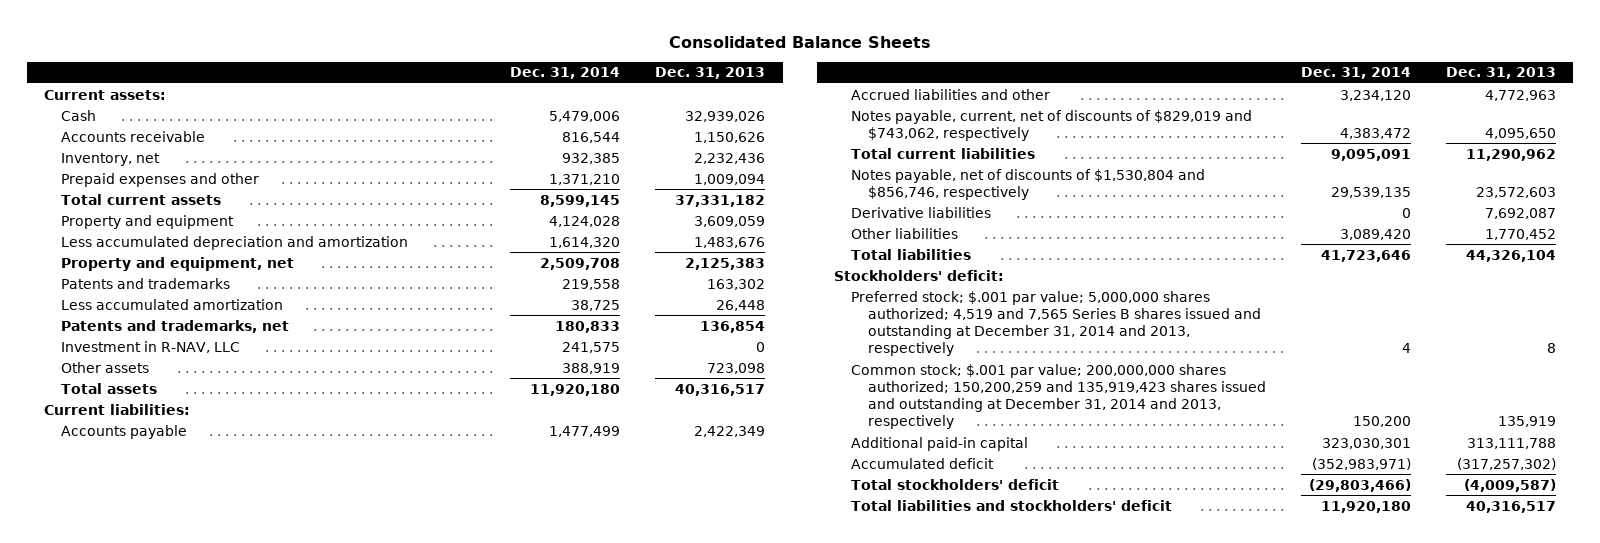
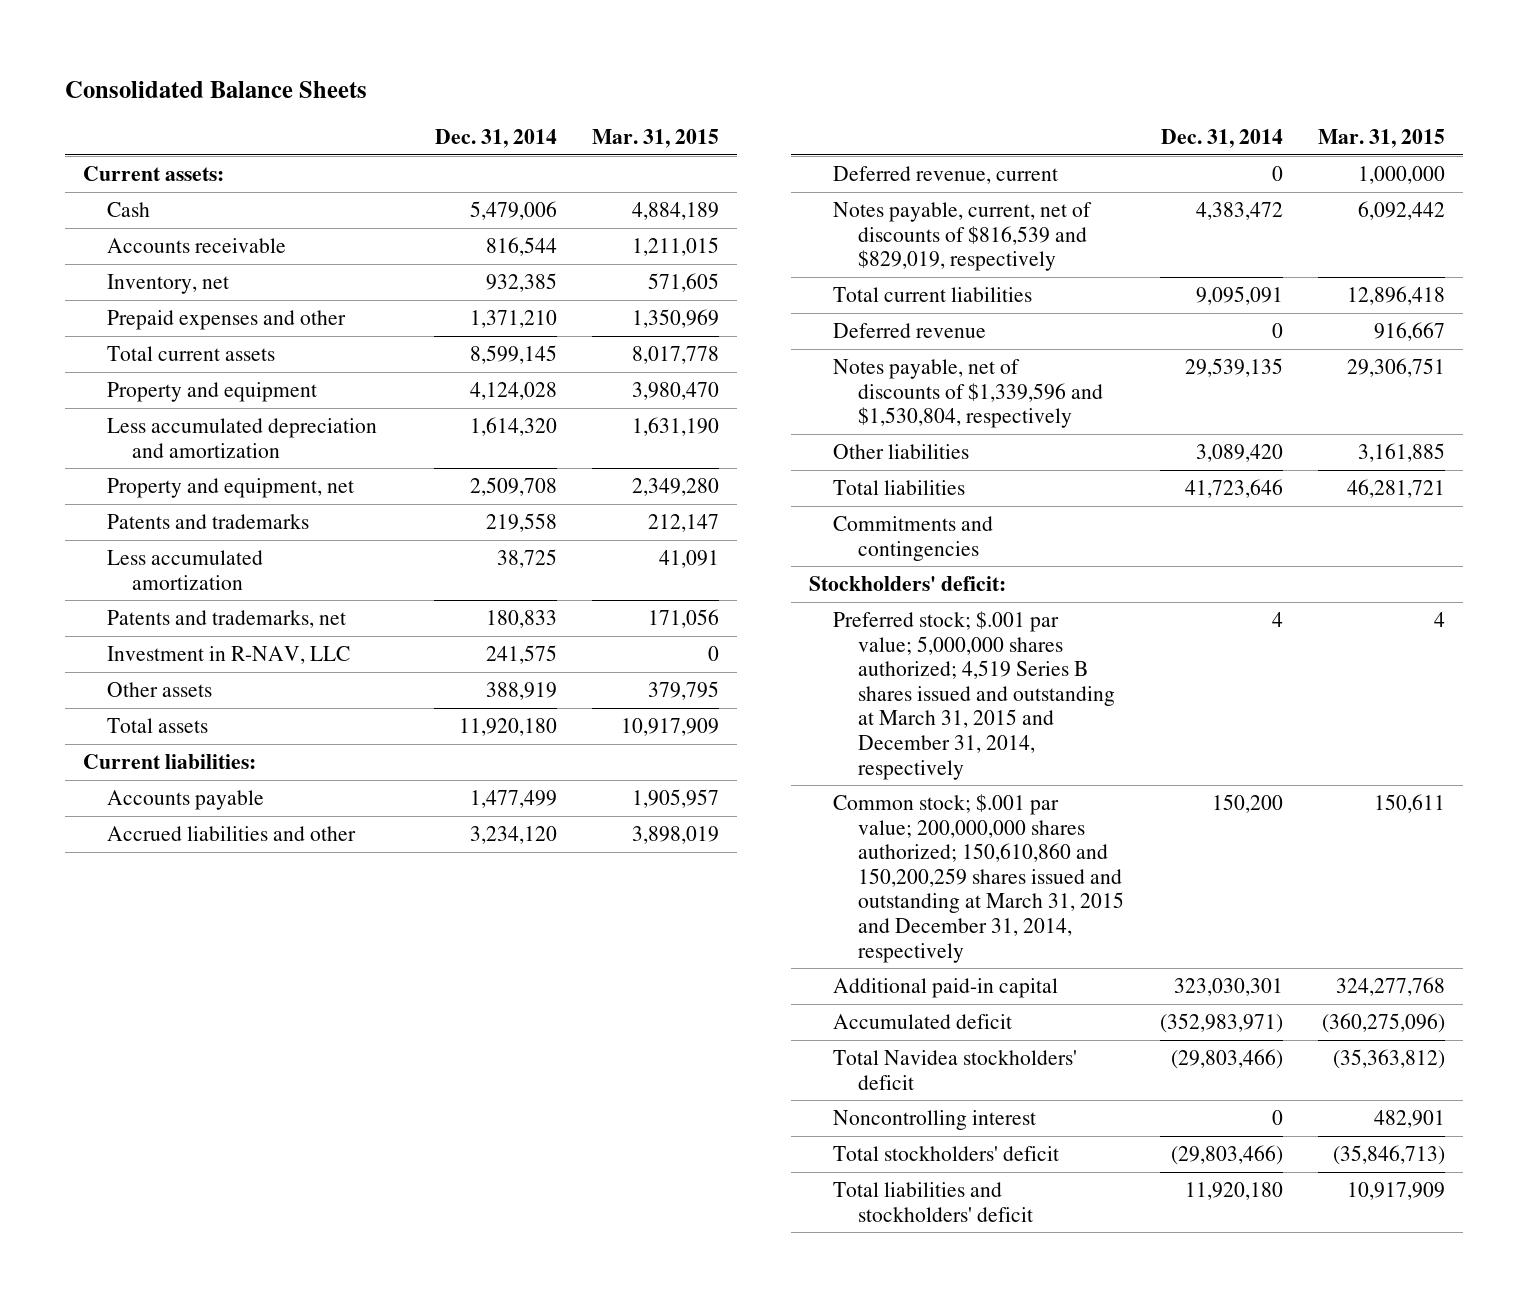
[655,67,766,80] Dec. 31, 2013 -> none
none -> [592,129,720,149] Mar. 31, 2015
none -> [833,165,1059,184] Deferred revenue, current
[851,109,1253,141] Notes payable, current, net of discounts of $829,019 and $743,062, respectively -> [833,201,1093,272] Notes payable, current, net of discounts of $816,539 and $829,019, respectively
[851,206,992,218] Derivative liabilities -> none
none -> [833,322,987,338] Deferred revenue
[851,168,1206,200] Notes payable, net of discounts of $1,530,804 and $856,746, respectively -> [833,358,1103,429] Notes payable, net of discounts of $1,339,596 and $1,530,804, respectively
none -> [833,515,994,561] Commitments and contingencies
[851,290,1262,357] Preferred stock; $.001 par value; 5,000,000 shares authorized; 4,519 and 7,565 Series B shares issued and outstanding at December 31, 2014 and 2013, respectively -> [833,610,1115,780] Preferred stock; $.001 par value; 5,000,000 shares authorized; 4,519 Series B shares issued and outstanding at March 31, 2015 and December 31, 2014, respectively
[851,363,1267,430] Common stock; $.001 par value; 200,000,000 shares authorized; 150,200,259 and 135,919,423 shares issued and outstanding at December 31, 2014 and 2013, respectively -> [833,793,1124,963] Common stock; $.001 par value; 200,000,000 shares authorized; 150,610,860 and 150,200,259 shares issued and outstanding at March 31, 2015 and December 31, 2014, respectively
none -> [833,1049,1078,1090] Total Navidea stockholders' deficit
none -> [833,1109,1037,1130] Noncontrolling interest

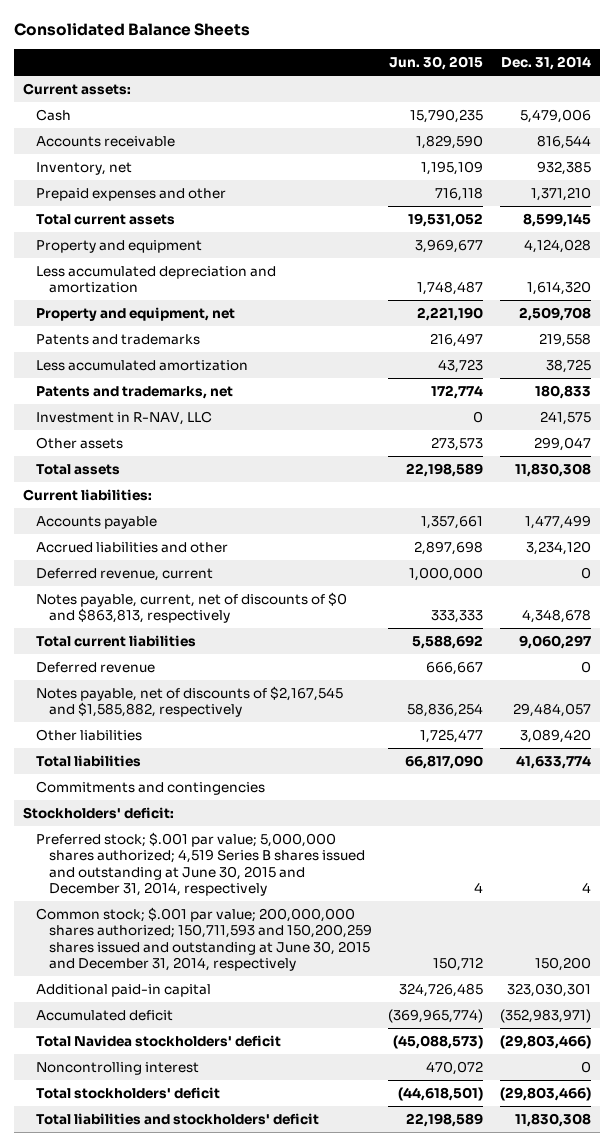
[592,129,720,149] Mar. 31, 2015 -> none
none -> [389,56,484,71] Jun. 30, 2015
[485,681,557,700] 388,919 -> [534,436,592,451] 299,047
[458,717,557,736] 11,920,180 -> [515,462,592,477] 11,830,308
[833,201,1093,272] Notes payable, current, net of discounts of $816,539 and $829,019, respectively -> [35,591,347,624] Notes payable, current, net of discounts of $0 and $863,813, respectively
[1195,201,1283,220] 4,383,472 -> [522,609,592,624] 4,348,678
[1195,285,1283,305] 9,095,091 -> [519,634,592,649] 9,060,297
[833,358,1103,429] Notes payable, net of discounts of $1,339,596 and $1,530,804, respectively -> [35,685,343,718] Notes payable, net of discounts of $2,167,545 and $1,585,882, respectively
[1184,357,1283,377] 29,539,135 -> [513,703,592,718] 29,484,057
[1184,478,1283,498] 41,723,646 -> [516,754,592,769] 41,633,774
[833,610,1115,780] Preferred stock; $.001 par value; 5,000,000 shares authorized; 4,519 Series B shares issued and outstanding at March 31, 2015 and December 31, 2014, respectively -> [35,831,365,897] Preferred stock; $.001 par value; 5,000,000 shares authorized; 4,519 Series B shares issued and outstanding at June 30, 2015 and December 31, 2014, respectively
[833,793,1124,963] Common stock; $.001 par value; 200,000,000 shares authorized; 150,610,860 and 150,200,259 shares issued and outstanding at March 31, 2015 and December 31, 2014, respectively -> [35,906,372,972] Common stock; $.001 par value; 200,000,000 shares authorized; 150,711,593 and 150,200,259 shares issued and outstanding at June 30, 2015 and December 31, 2014, respectively
[1184,1181,1283,1200] 11,920,180 -> [515,1112,592,1127] 11,830,308

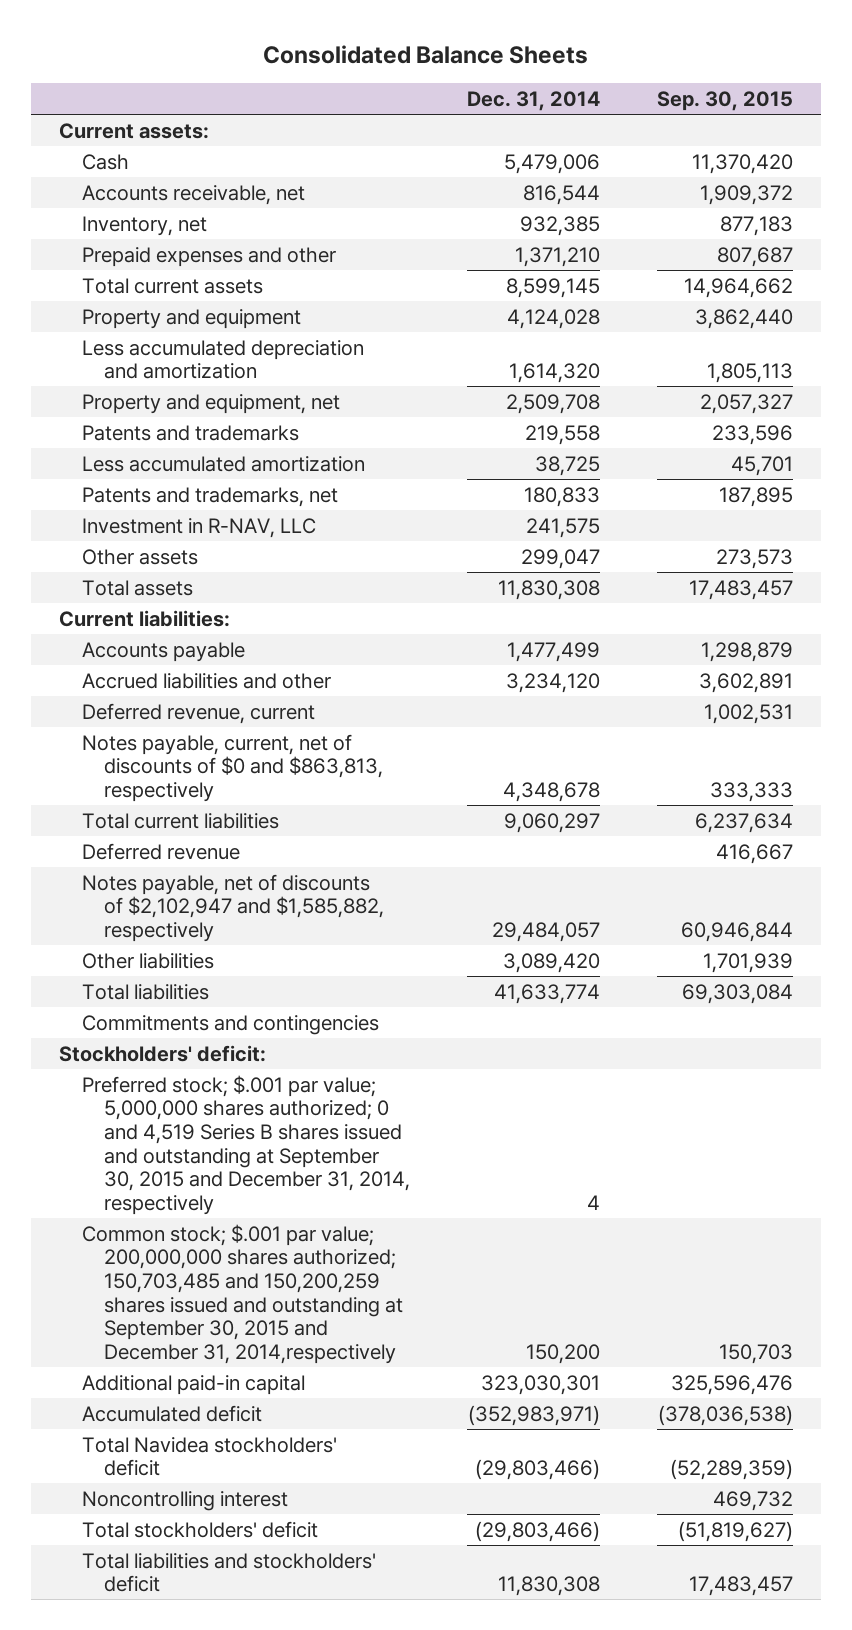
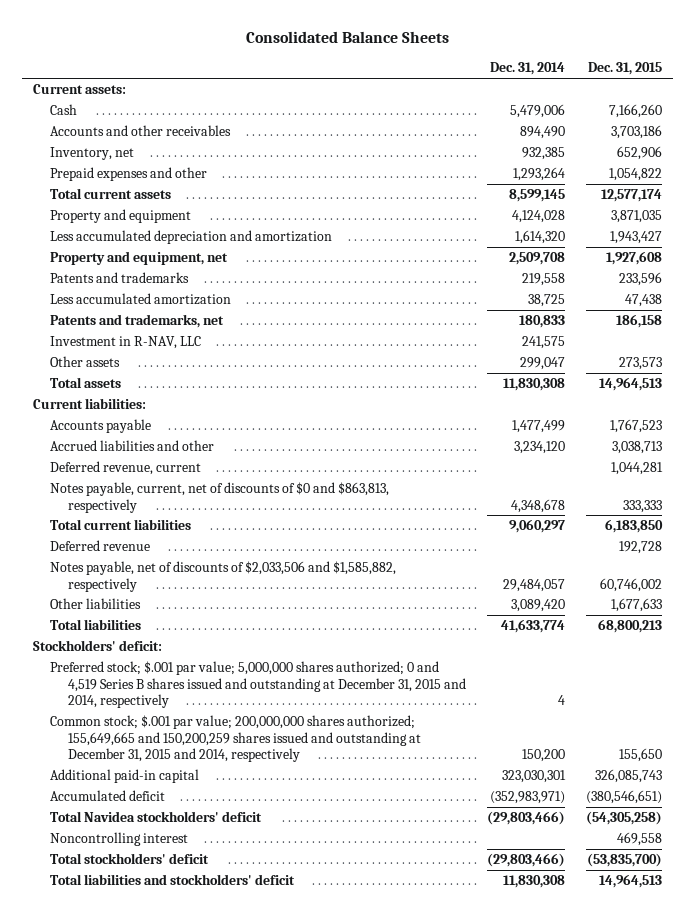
[656,91,793,112] Sep. 30, 2015 -> none
none -> [588,62,663,76] Dec. 31, 2015
[81,184,305,205] Accounts receivable, net -> none
none -> [50,125,232,137] Accounts and other receivables
[514,246,600,267] 1,371,210 -> [513,167,566,182] 1,293,264
[81,873,384,942] Notes payable, net of discounts of $2,102,947 and $1,585,882, respectively -> [50,561,397,592] Notes payable, net of discounts of $2,033,506 and $1,585,882, respectively
[81,1014,379,1035] Commitments and contingencies -> none
[81,1074,410,1216] Preferred stock; $.001 par value; 5,000,000 shares authorized; 0 and 4,519 Series B shares issued and outstanding at September 30, 2015 and December 31, 2014, respectively -> [50,661,467,708] Preferred stock; $.001 par value; 5,000,000 shares authorized; 0 and 4,519 Series B shares issued and outstanding at December 31, 2015 and 2014, respectively
[81,1223,403,1365] Common stock; $.001 par value; 200,000,000 shares authorized; 150,703,485 and 150,200,259 shares issued and outstanding at September 30, 2015 and December 31, 2014,respectively -> [50,715,422,762] Common stock; $.001 par value; 200,000,000 shares authorized; 155,649,665 and 150,200,259 shares issued and outstanding at December 31, 2015 and 2014, respectively

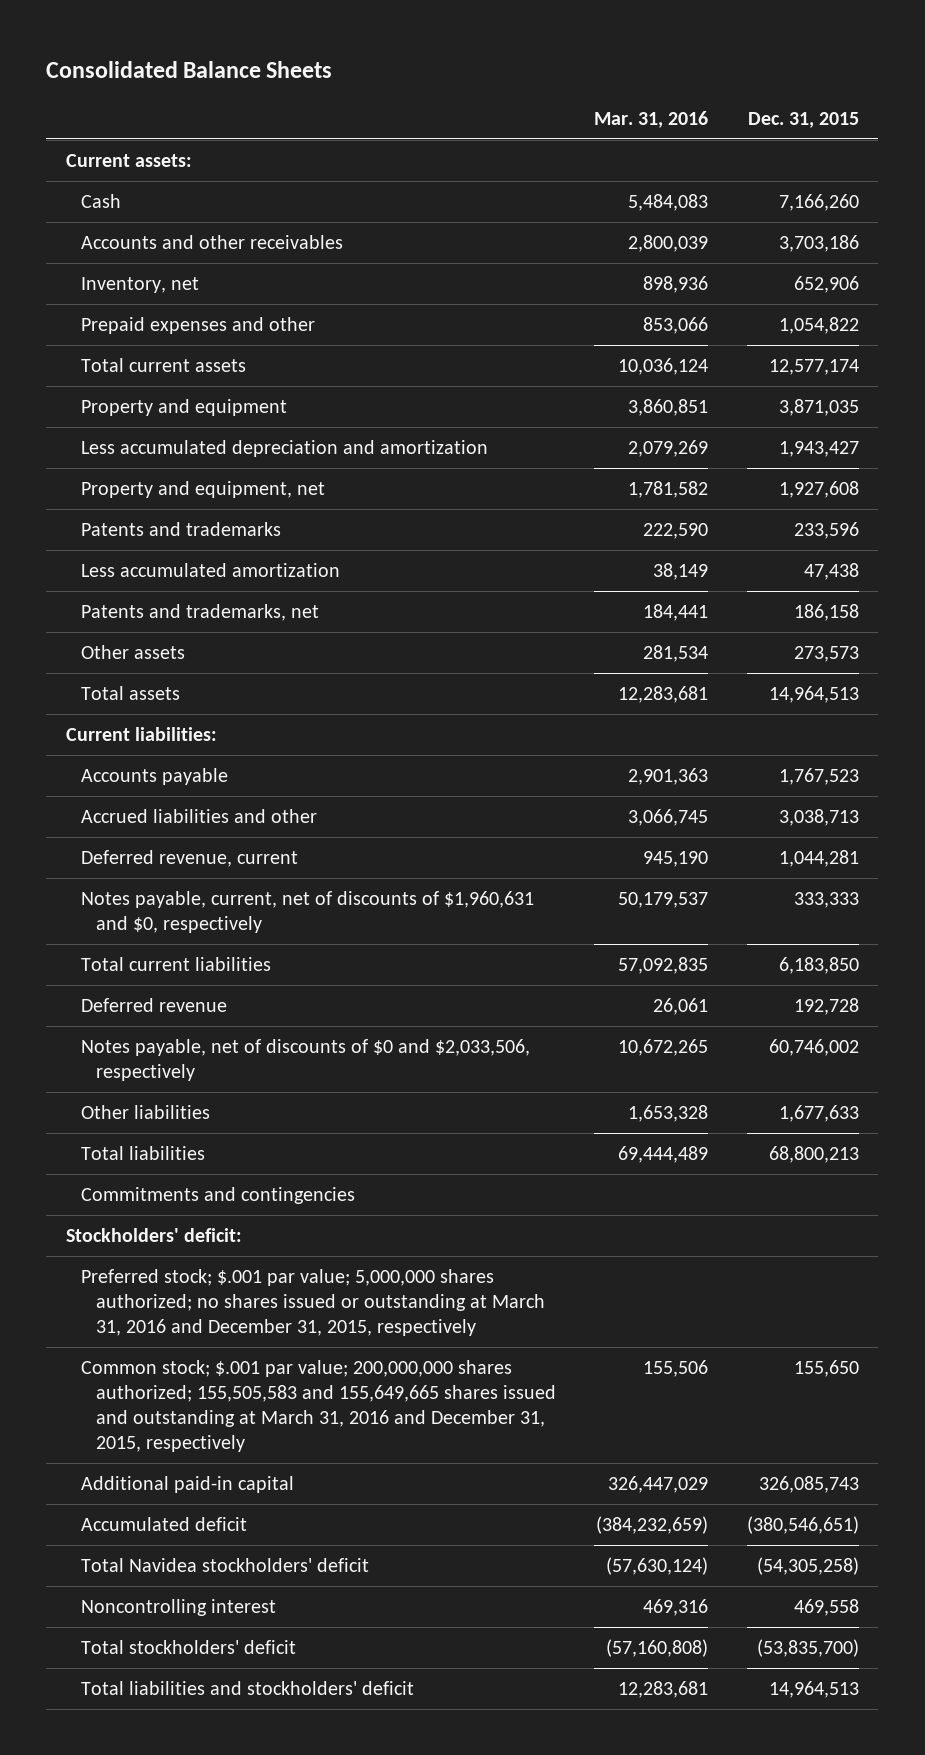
[490,62,566,76] Dec. 31, 2014 -> none
none -> [594,111,709,129] Mar. 31, 2016
[50,336,202,350] Investment in R-NAV, LLC -> none
[50,482,390,513] Notes payable, current, net of discounts of $0 and $863,813, respectively -> [80,890,534,933] Notes payable, current, net of discounts of $1,960,631 and $0, respectively
[50,561,397,592] Notes payable, net of discounts of $2,033,506 and $1,585,882, respectively -> [80,1038,530,1081] Notes payable, net of discounts of $0 and $2,033,506, respectively
none -> [80,1186,355,1204] Commitments and contingencies
[50,661,467,708] Preferred stock; $.001 par value; 5,000,000 shares authorized; 0 and 4,519 Series B shares issued and outstanding at December 31, 2015 and 2014, respectively -> [80,1268,545,1336] Preferred stock; $.001 par value; 5,000,000 shares authorized; no shares issued or outstanding at March 31, 2016 and December 31, 2015, respectively
[50,715,422,762] Common stock; $.001 par value; 200,000,000 shares authorized; 155,649,665 and 150,200,259 shares issued and outstanding at December 31, 2015 and 2014, respectively -> [80,1359,556,1452] Common stock; $.001 par value; 200,000,000 shares authorized; 155,505,583 and 155,649,665 shares issued and outstanding at March 31, 2016 and December 31, 2015, respectively

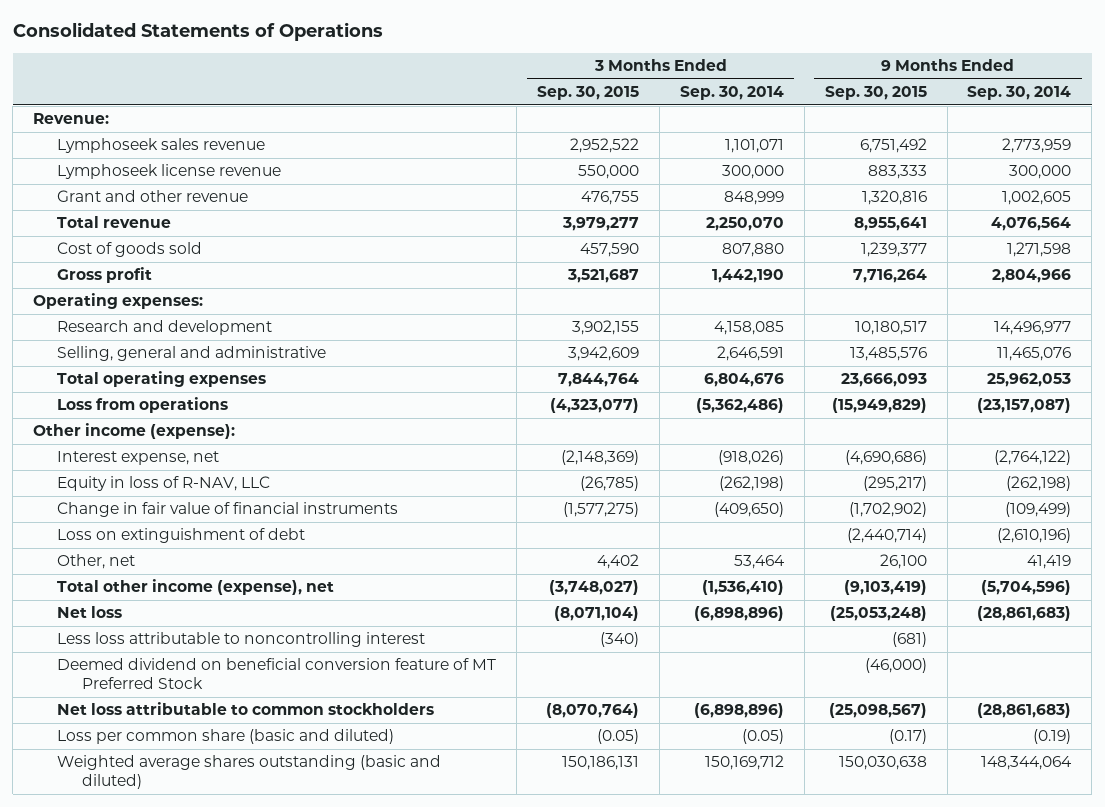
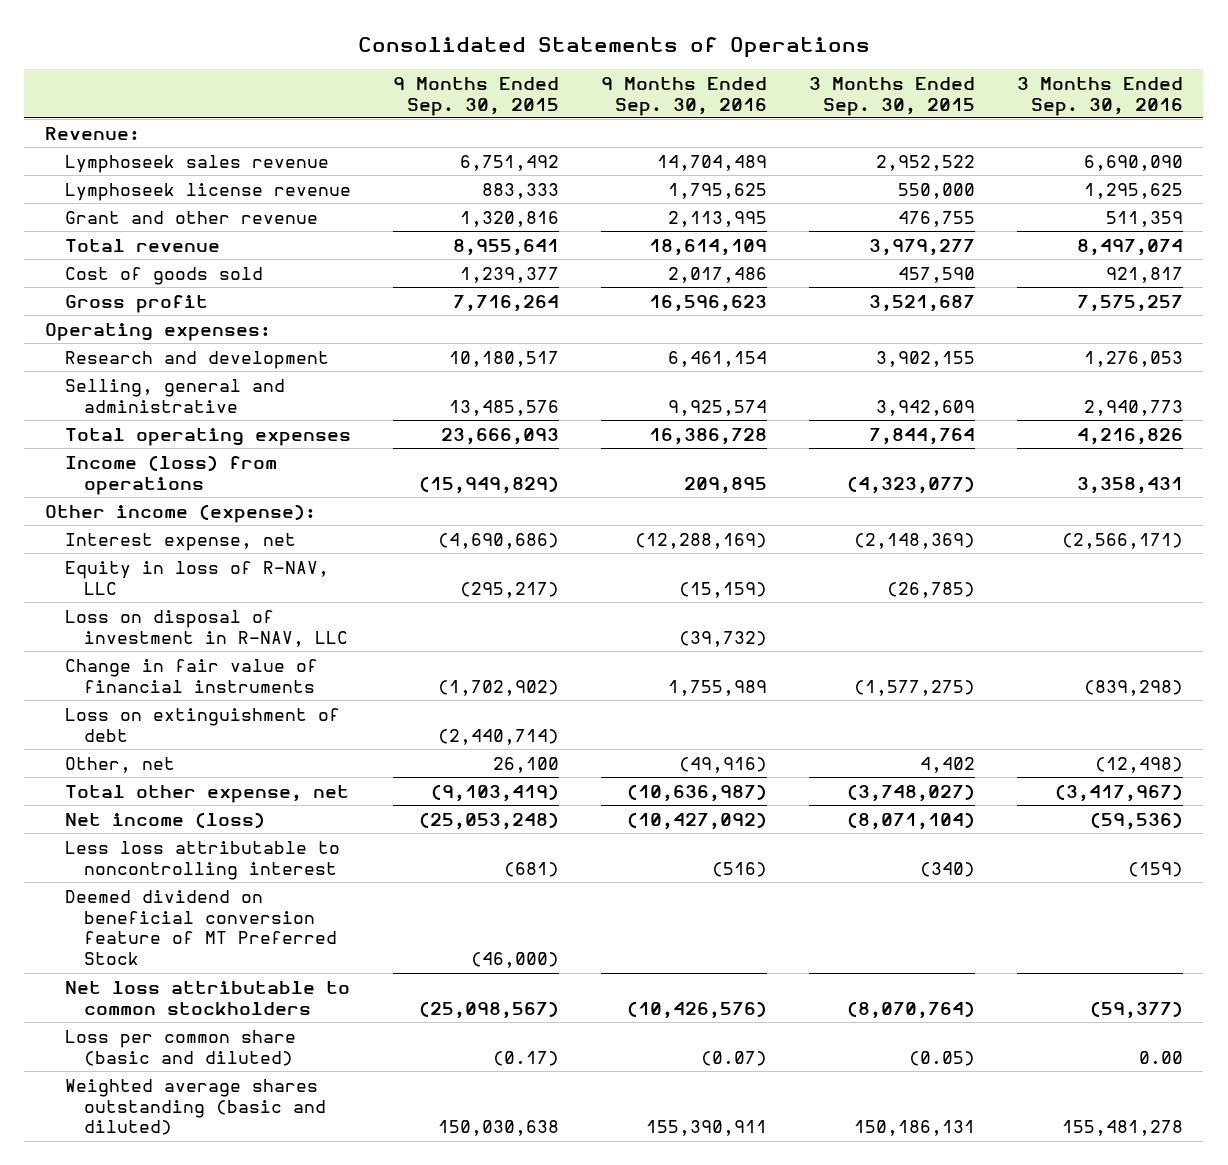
[679,86,784,101] Sep. 30, 2014 -> none
[967,86,1072,101] Sep. 30, 2014 -> none
none -> [600,76,767,116] 9 Months Ended Sep. 30, 2016
none -> [1016,76,1183,116] 3 Months Ended Sep. 30, 2016
[57,397,229,414] Loss from operations -> [64,454,277,495] Income (loss) from operations
none -> [64,609,349,647] Loss on disposal of investment in R-NAV, LLC
[57,579,335,596] Total other income (expense), net -> [64,784,349,803] Total other expense, net
[57,606,123,619] Net loss -> [64,811,265,828] Net income (loss)

